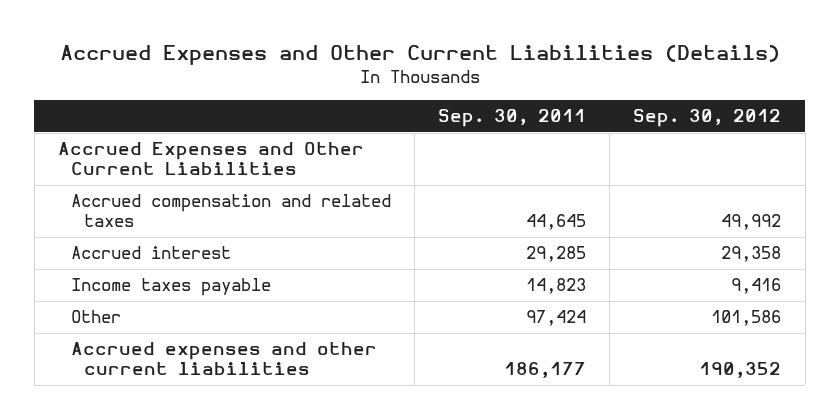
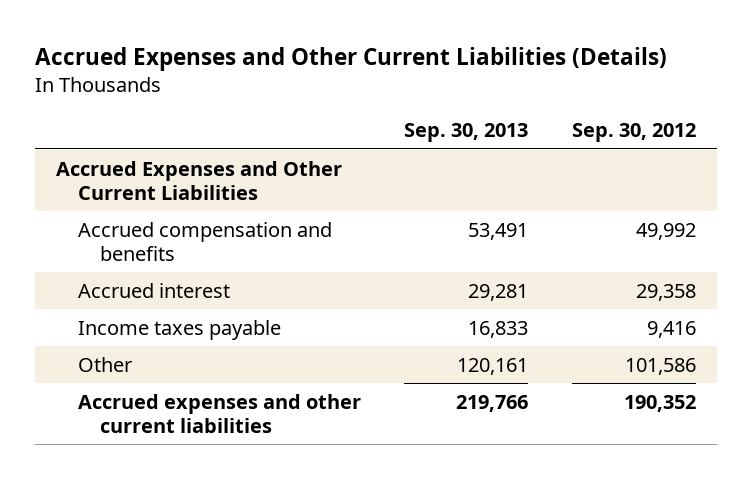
[438,109,587,128] Sep. 30, 2011 -> none
none -> [404,123,529,143] Sep. 30, 2013
[70,194,391,228] Accrued compensation and related taxes -> [78,221,333,261] Accrued compensation and benefits

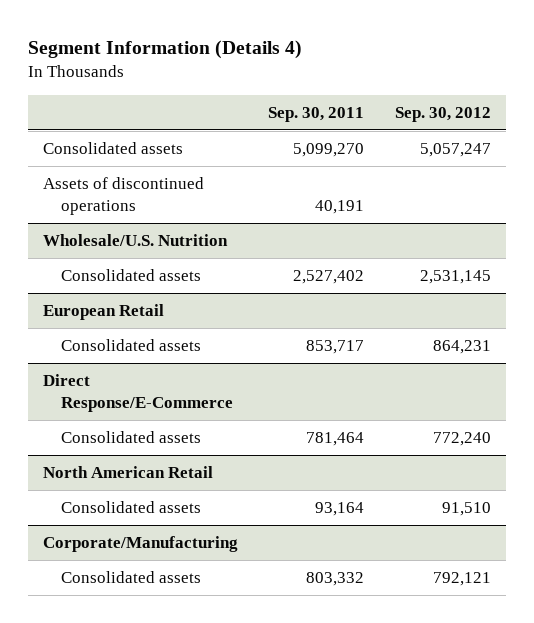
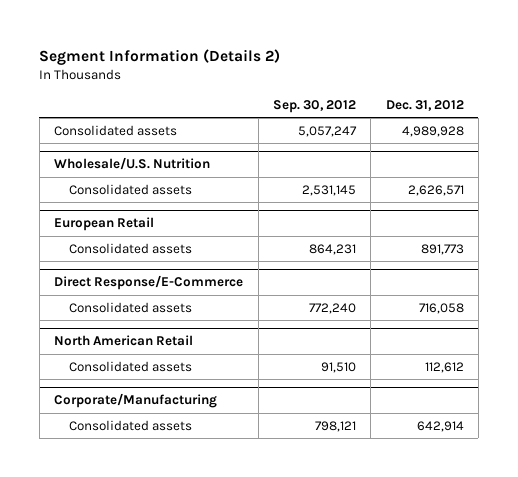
[27,40,302,60] Segment Information (Details 4) -> [39,48,281,65] Segment Information (Details 2)
[268,106,365,122] Sep. 30, 2011 -> none
none -> [385,100,464,112] Dec. 31, 2012
[42,177,204,216] Assets of discontinued operations -> none
[433,572,492,587] 792,121 -> [314,420,356,432] 798,121

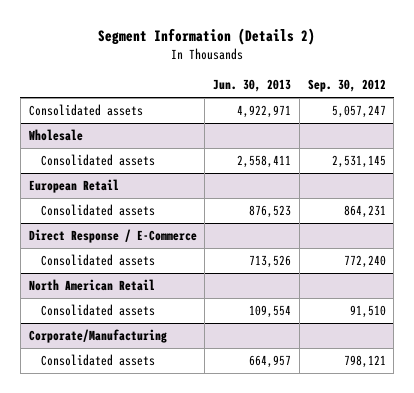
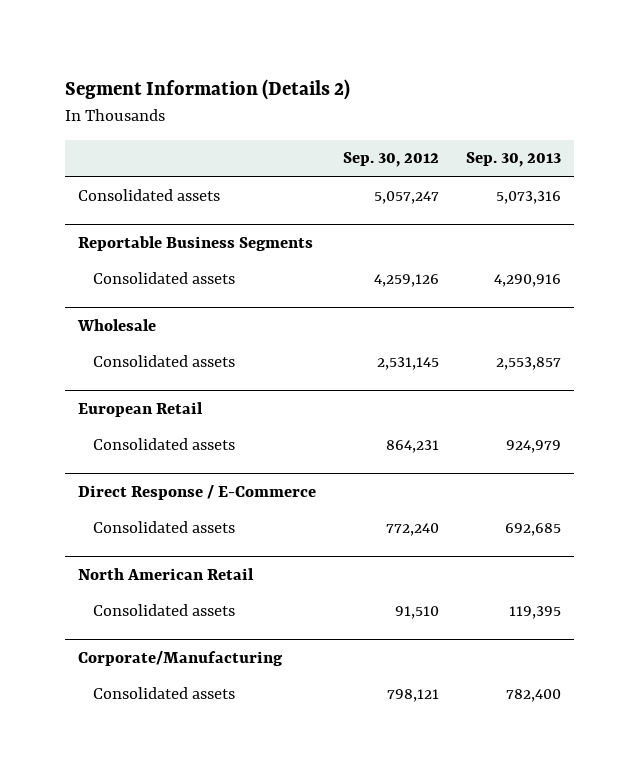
[213,79,292,93] Jun. 30, 2013 -> none
none -> [465,152,561,168] Sep. 30, 2013
none -> [78,235,314,251] Reportable Business Segments
none -> [93,271,236,284] Consolidated assets

